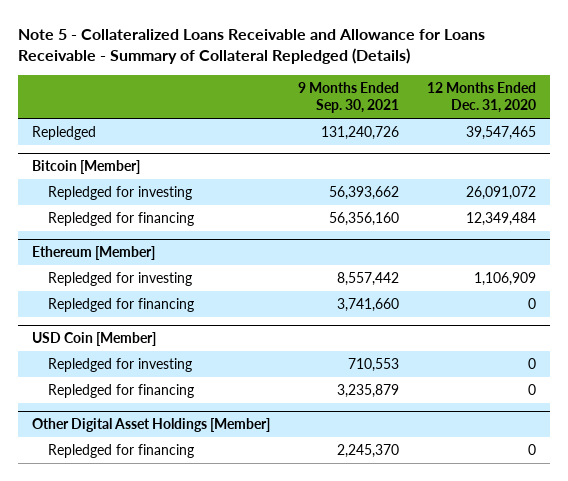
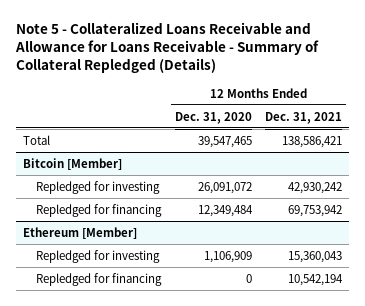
[298,82,400,114] 9 Months Ended Sep. 30, 2021 -> none
none -> [265,111,343,124] Dec. 31, 2021
[32,125,97,140] Repledged -> [22,134,50,145] Total
[32,332,157,347] USD Coin [Member] -> none
[47,357,192,372] Repledged for investing -> none
[47,383,194,398] Repledged for financing -> none
[32,418,271,433] Other Digital Asset Holdings [Member] -> none
[47,443,194,458] Repledged for financing -> none

